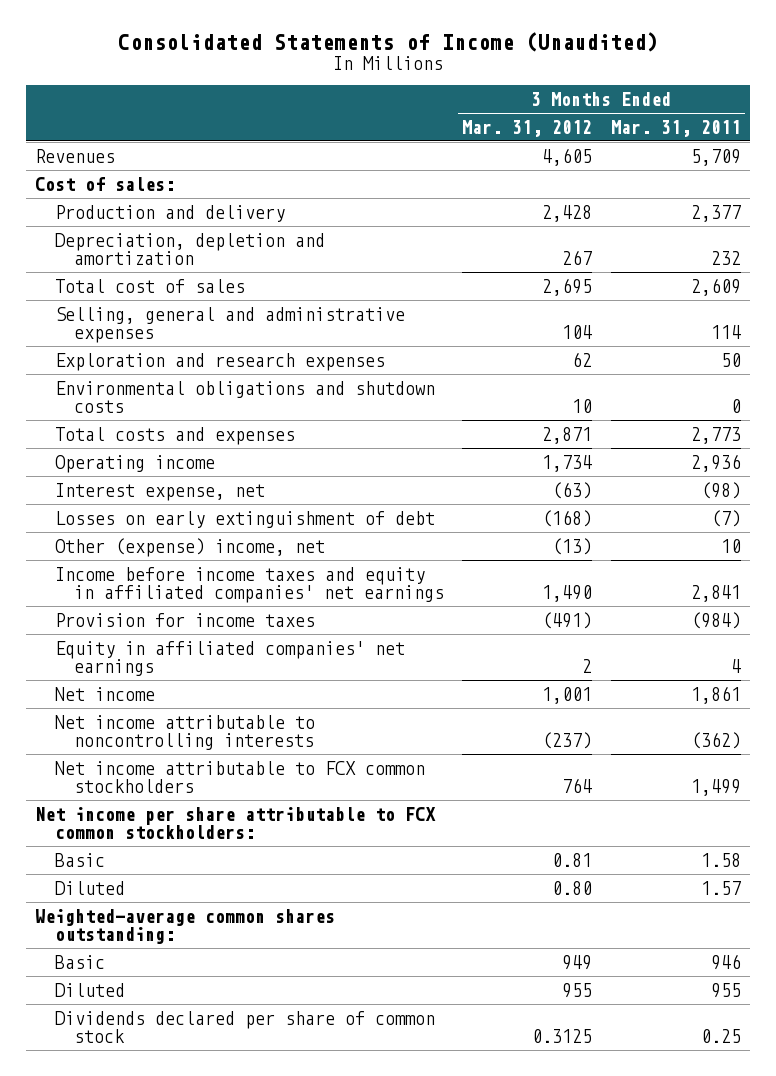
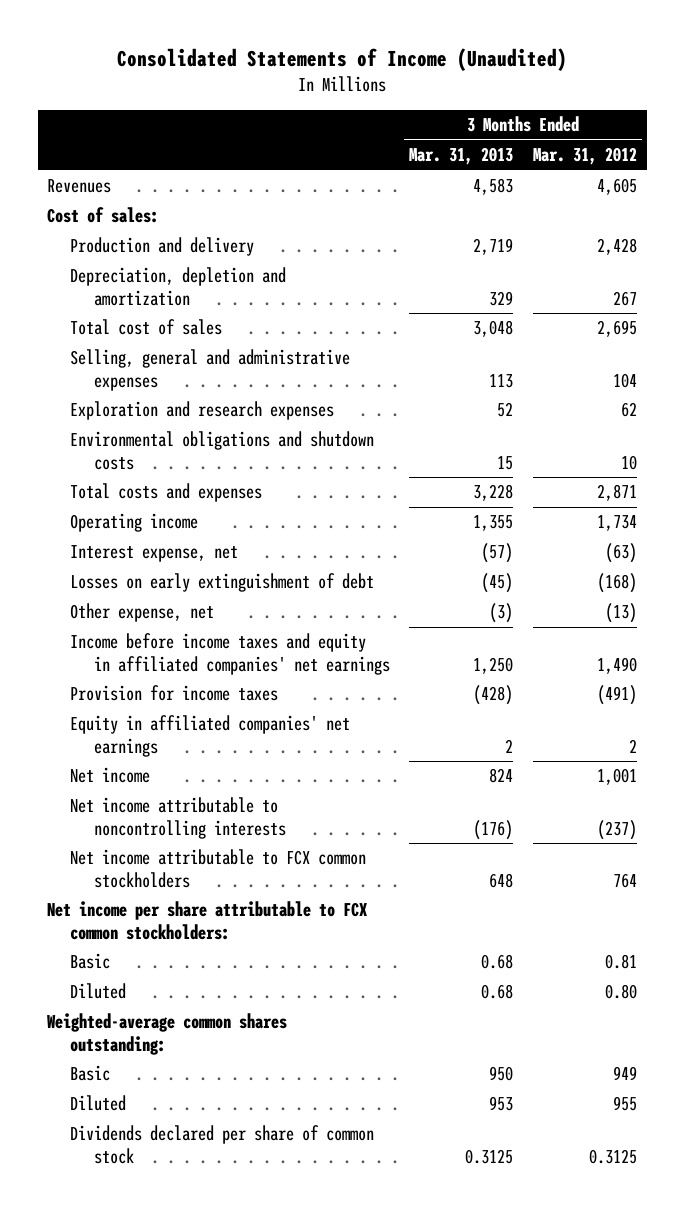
[610,120,741,138] Mar. 31, 2011 -> none
none -> [409,147,514,166] Mar. 31, 2013
[54,537,325,557] Other (expense) income, net -> [70,603,215,623] Other expense, net

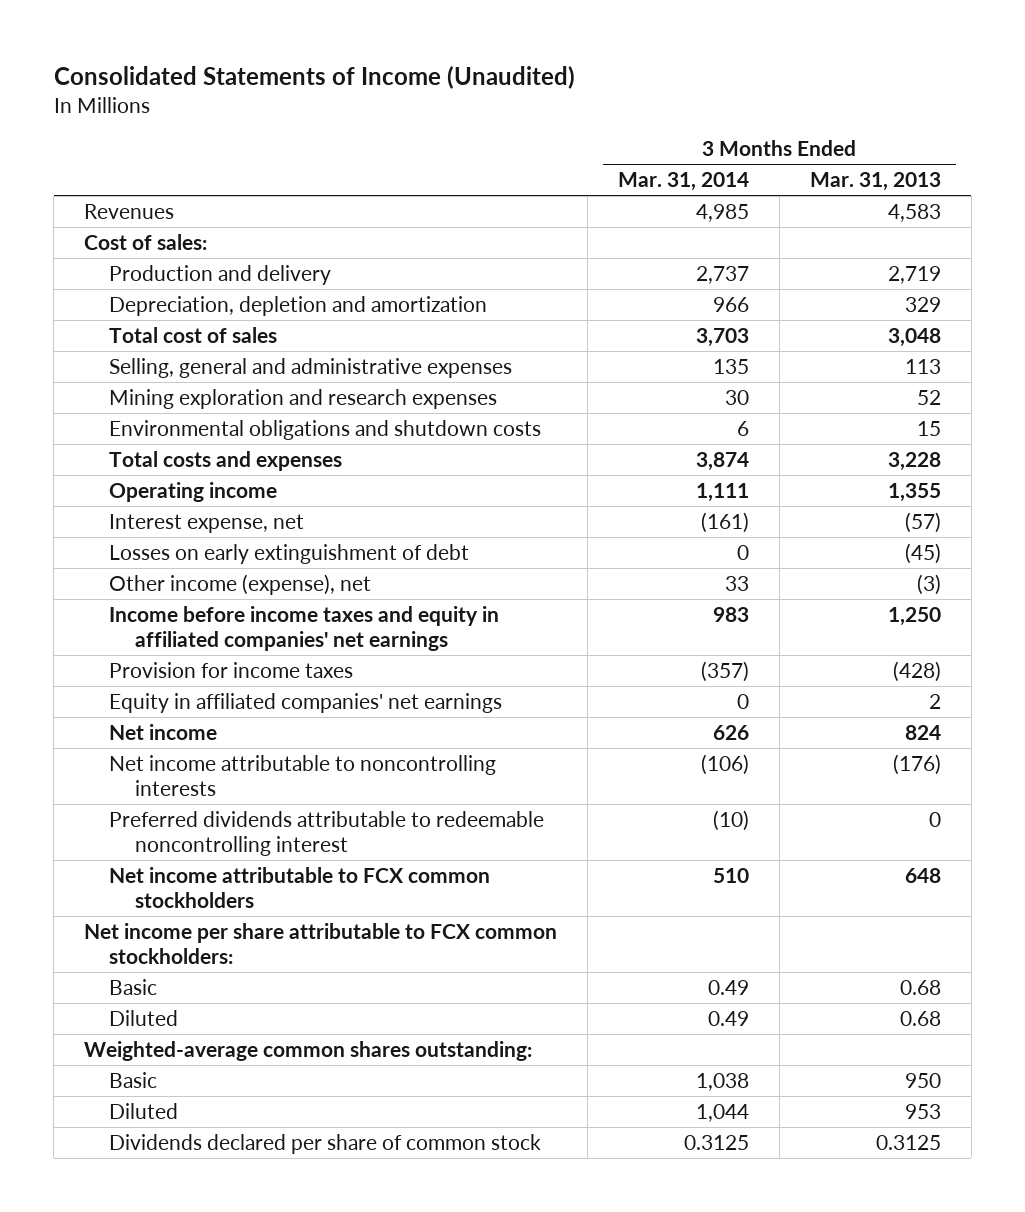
[532,147,637,166] Mar. 31, 2012 -> none
none -> [617,171,749,191] Mar. 31, 2014
[70,401,335,421] Exploration and research expenses -> [109,388,498,409] Mining exploration and research expenses
[70,603,215,623] Other expense, net -> [109,573,372,595] Other income (expense), net
none -> [109,810,545,856] Preferred dividends attributable to redeemable noncontrolling interest

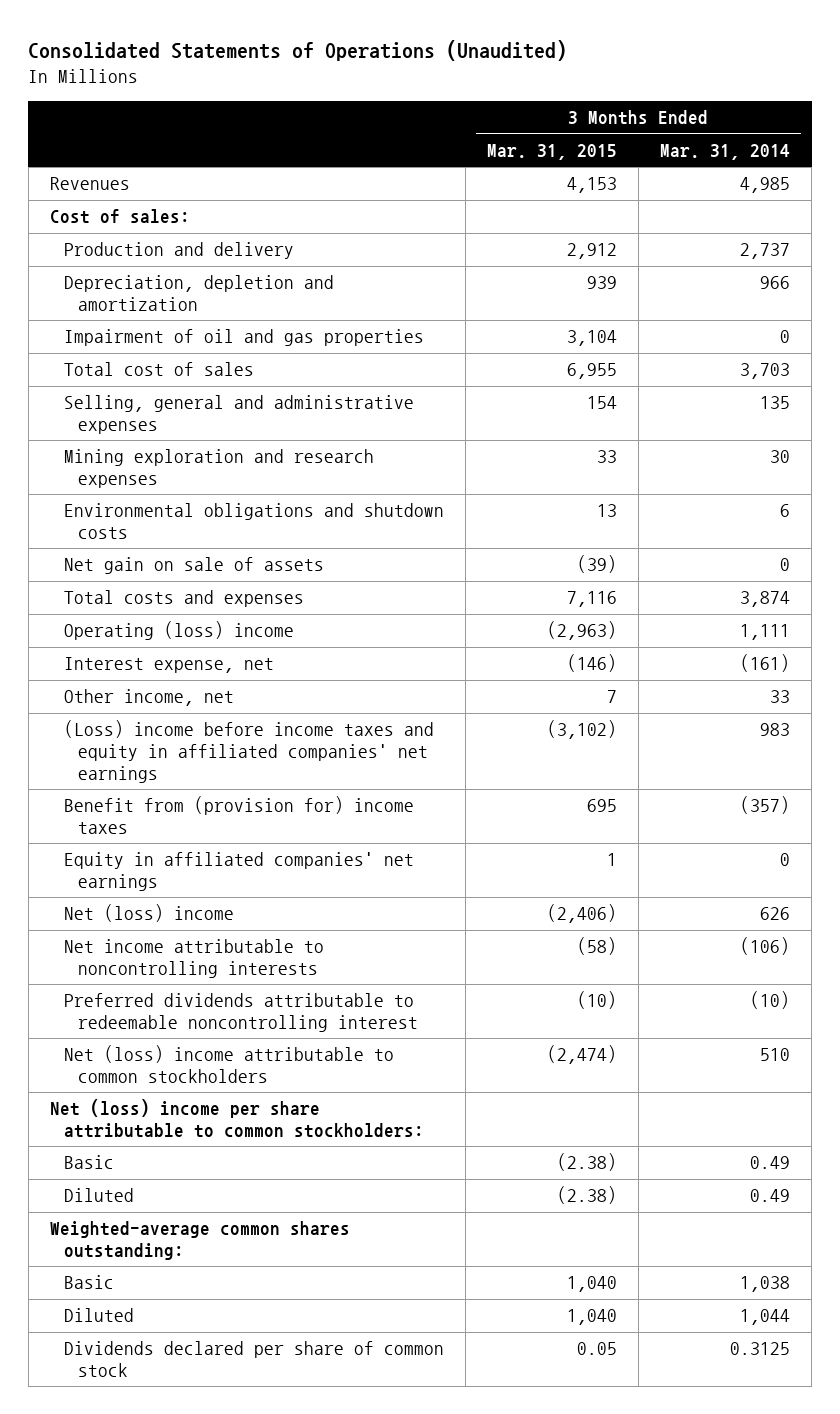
[53,66,575,90] Consolidated Statements of Income (Unaudited) -> [28,40,568,62] Consolidated Statements of Operations (Unaudited)
[809,171,941,191] Mar. 31, 2013 -> none
none -> [486,143,617,160] Mar. 31, 2015
none -> [63,329,424,347] Impairment of oil and gas properties
none -> [63,557,324,575] Net gain on sale of assets
[109,481,278,502] Operating income -> [63,621,294,641] Operating (loss) income
[109,543,470,564] Losses on early extinguishment of debt -> none
[109,573,372,595] Other income (expense), net -> [63,689,234,707] Other income, net
[109,605,500,651] Income before income taxes and equity in affiliated companies' net earnings -> [63,720,434,783] (Loss) income before income taxes and equity in affiliated companies' net earnings
[109,661,354,678] Provision for income taxes -> [63,796,414,834] Benefit from (provision for) income taxes
[109,723,218,740] Net income -> [63,904,234,923] Net (loss) income
[109,866,491,908] Net income attributable to FCX common stockholders -> [63,1045,394,1083] Net (loss) income attributable to common stockholders
[84,922,558,964] Net income per share attributable to FCX common stockholders: -> [49,1099,424,1138] Net (loss) income per share attributable to common stockholders:

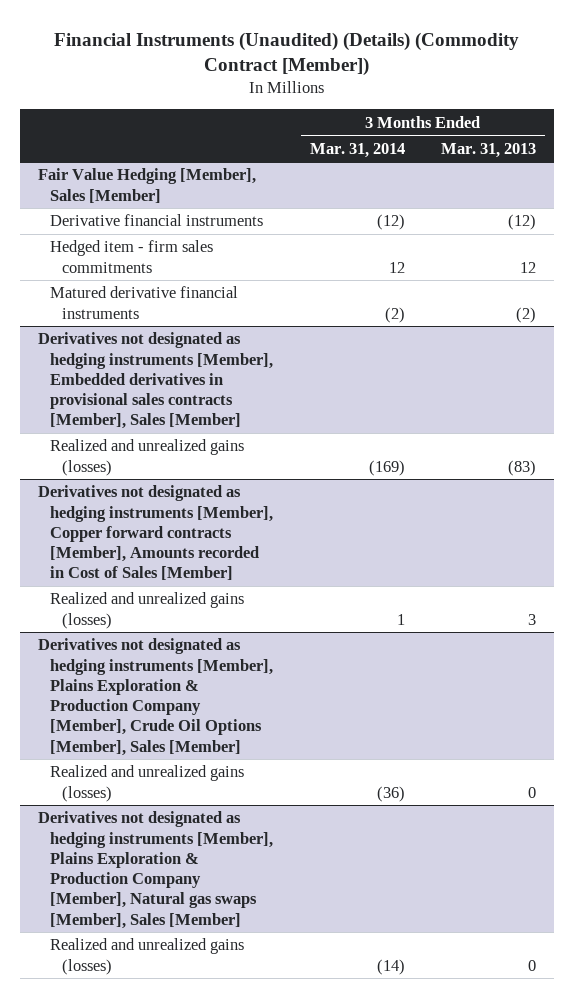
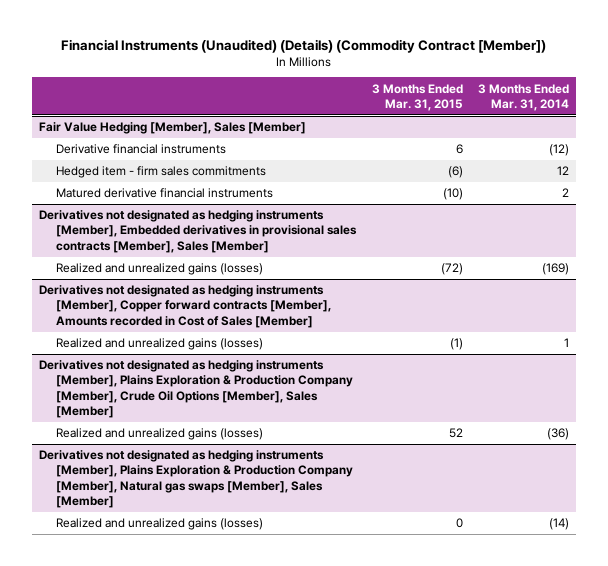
[441,142,537,158] Mar. 31, 2013 -> none
none -> [371,83,463,111] 3 Months Ended Mar. 31, 2015
[384,306,405,323] (2) -> [561,188,569,198] 2

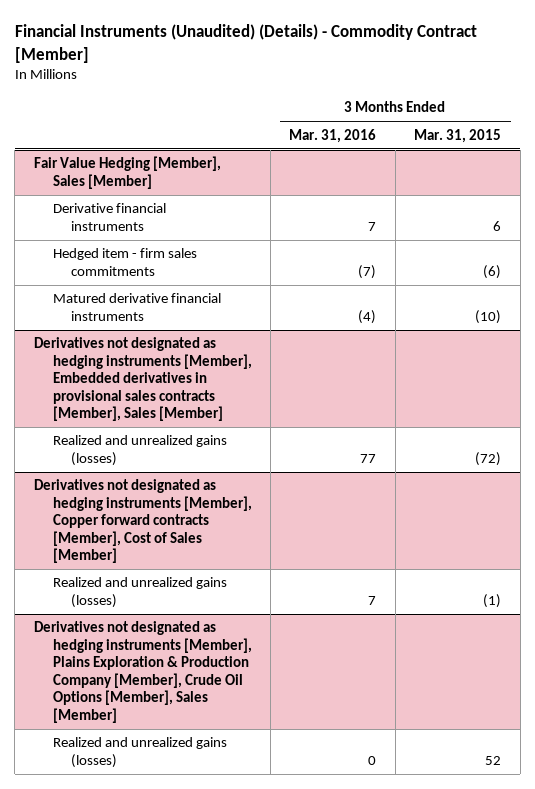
[60,38,546,53] Financial Instruments (Unaudited) (Details) (Commodity Contract [Member]) -> [14,24,477,63] Financial Instruments (Unaudited) (Details) - Commodity Contract [Member]
[477,83,569,111] 3 Months Ended Mar. 31, 2014 -> none
none -> [289,128,377,143] Mar. 31, 2016
[39,285,332,328] Derivatives not designated as hedging instruments [Member], Copper forward contracts [Member], Amounts recorded in Cost of Sales [Member] -> [33,479,252,564] Derivatives not designated as hedging instruments [Member], Copper forward contracts [Member], Cost of Sales [Member]
[39,450,354,508] Derivatives not designated as hedging instruments [Member], Plains Exploration & Production Company [Member], Natural gas swaps [Member], Sales [Member] -> none
[56,518,264,531] Realized and unrealized gains (losses) -> none

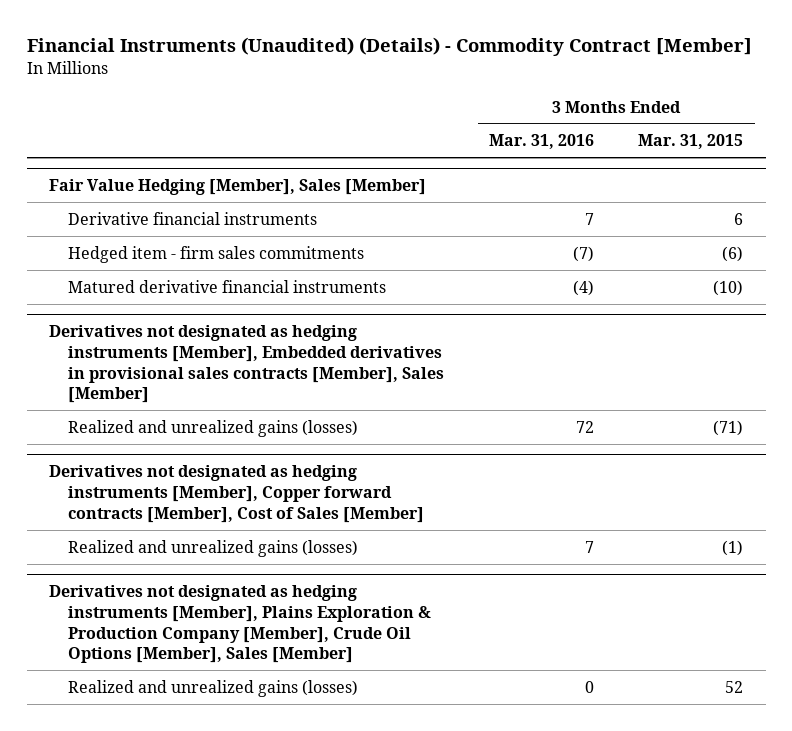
[360,453,377,463] 77 -> [575,420,594,433] 72
[475,451,502,466] (72) -> [713,419,744,436] (71)

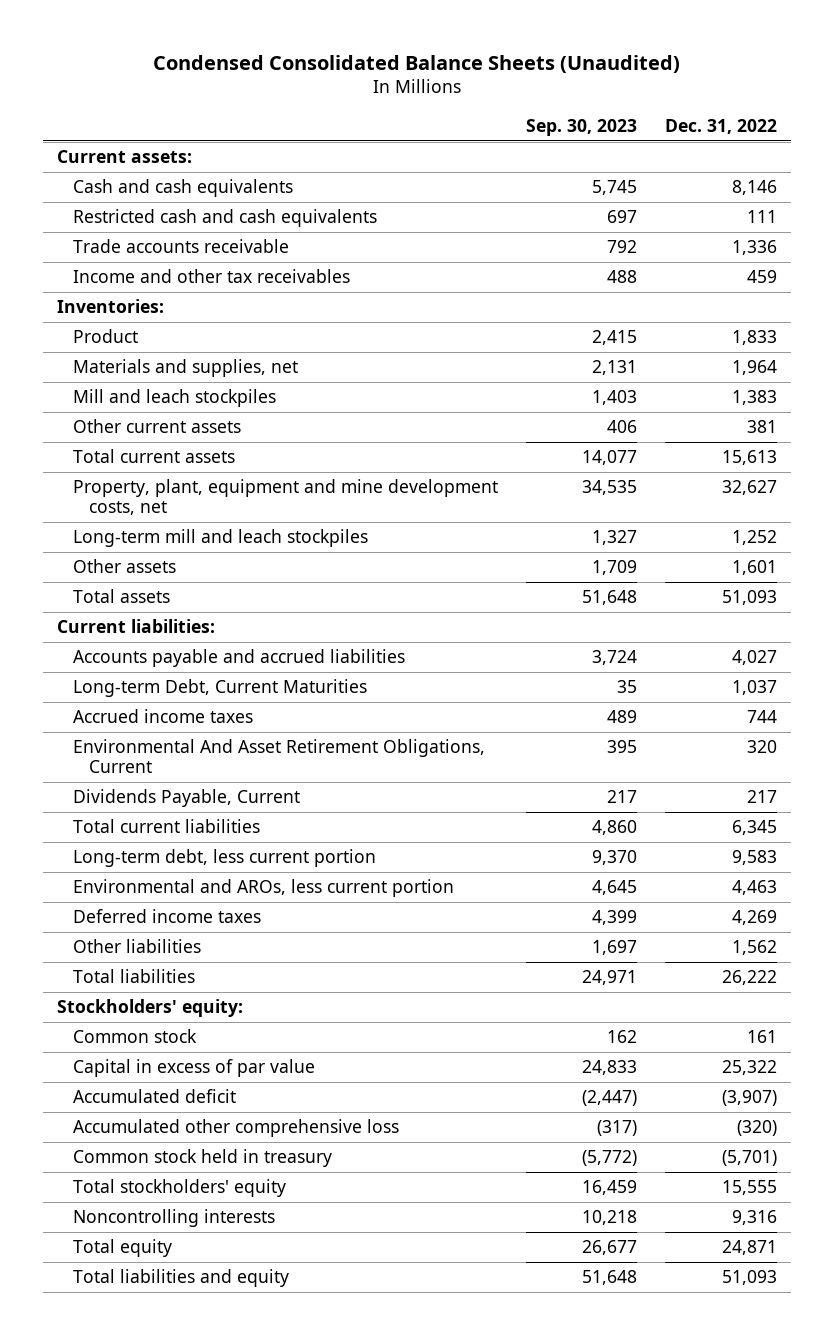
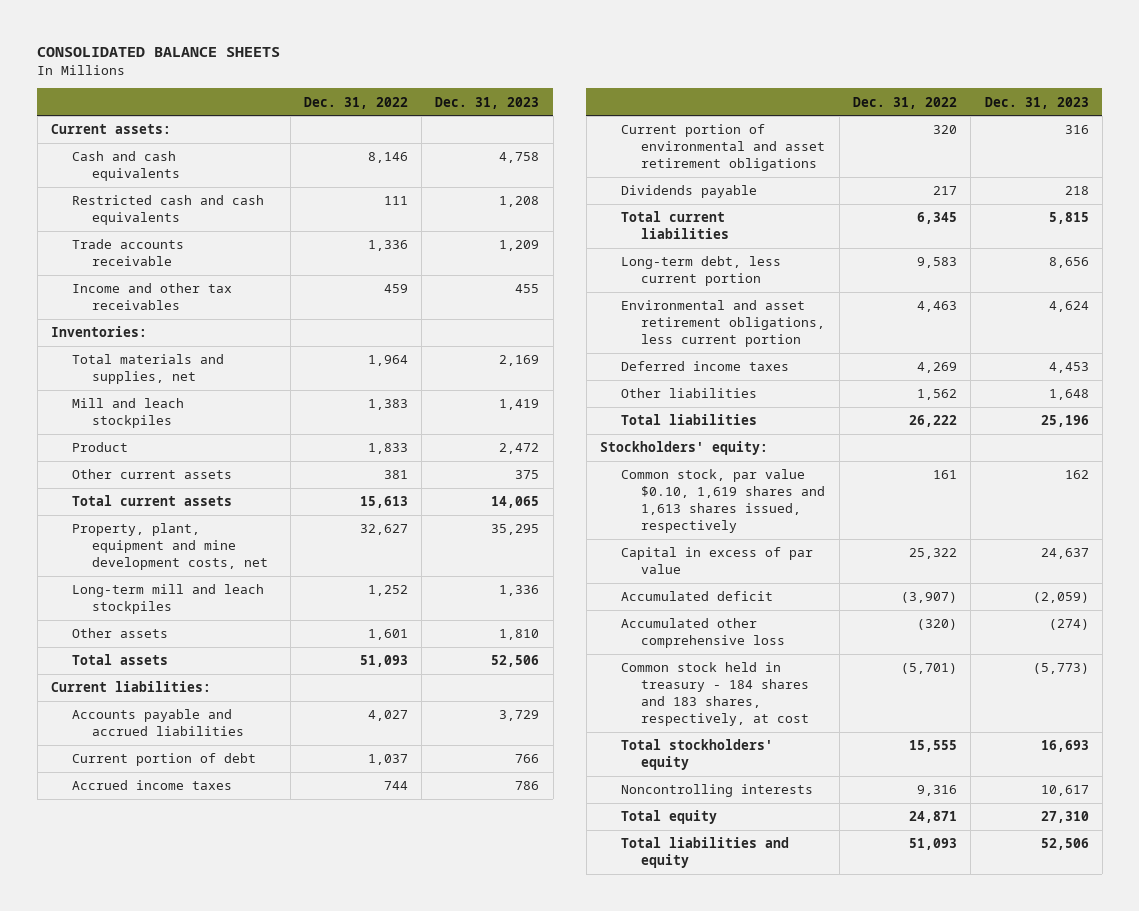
[153,55,681,74] Condensed Consolidated Balance Sheets (Unaudited) -> [37,47,281,58] CONSOLIDATED BALANCE SHEETS
[526,118,638,136] Sep. 30, 2023 -> none
none -> [435,96,540,109] Dec. 31, 2023
[73,359,299,378] Materials and supplies, net -> [71,354,224,385] Total materials and supplies, net
[73,329,139,344] Product -> [71,442,128,453] Product
[73,679,368,698] Long-term Debt, Current Maturities -> [71,753,256,767] Current portion of debt
[73,739,486,774] Environmental And Asset Retirement Obligations, Current -> [620,124,826,171] Current portion of environmental and asset retirement obligations
[73,789,301,808] Dividends Payable, Current -> [620,185,757,199] Dividends payable
[73,879,455,898] Environmental and AROs, less current portion -> [620,300,826,347] Environmental and asset retirement obligations, less current portion
[73,1029,198,1044] Common stock -> [620,469,826,533] Common stock, par value $0.10, 1,619 shares and 1,613 shares issued, respectively
[73,1149,333,1168] Common stock held in treasury -> [620,662,810,726] Common stock held in treasury - 184 shares and 183 shares, respectively, at cost

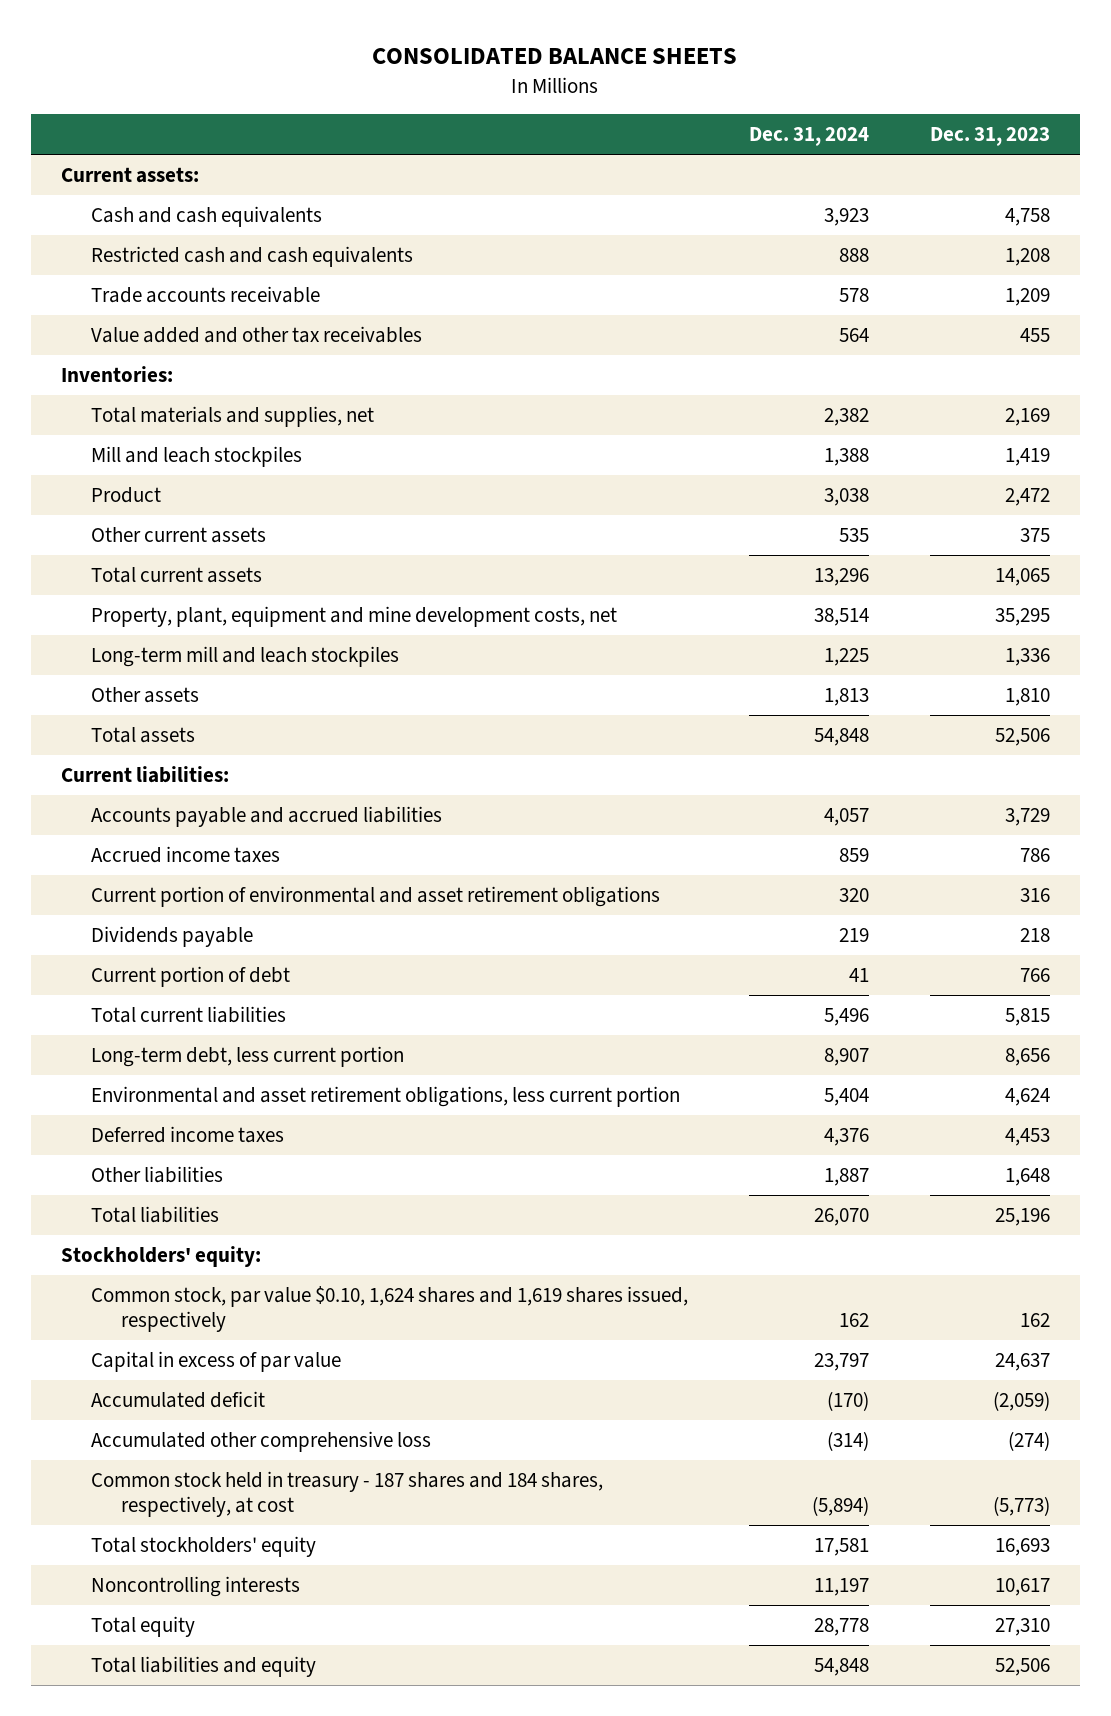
[303,96,408,109] Dec. 31, 2022 -> none
none -> [748,126,869,146] Dec. 31, 2024
[71,283,232,311] Income and other tax receivables -> [91,326,423,344] Value added and other tax receivables
[71,753,256,767] Current portion of debt -> [91,966,291,988] Current portion of debt
[620,469,826,533] Common stock, par value $0.10, 1,619 shares and 1,613 shares issued, respectively -> [91,1286,689,1333] Common stock, par value $0.10, 1,624 shares and 1,619 shares issued, respectively
[620,662,810,726] Common stock held in treasury - 184 shares and 183 shares, respectively, at cost -> [91,1471,604,1518] Common stock held in treasury - 187 shares and 184 shares, respectively, at cost

